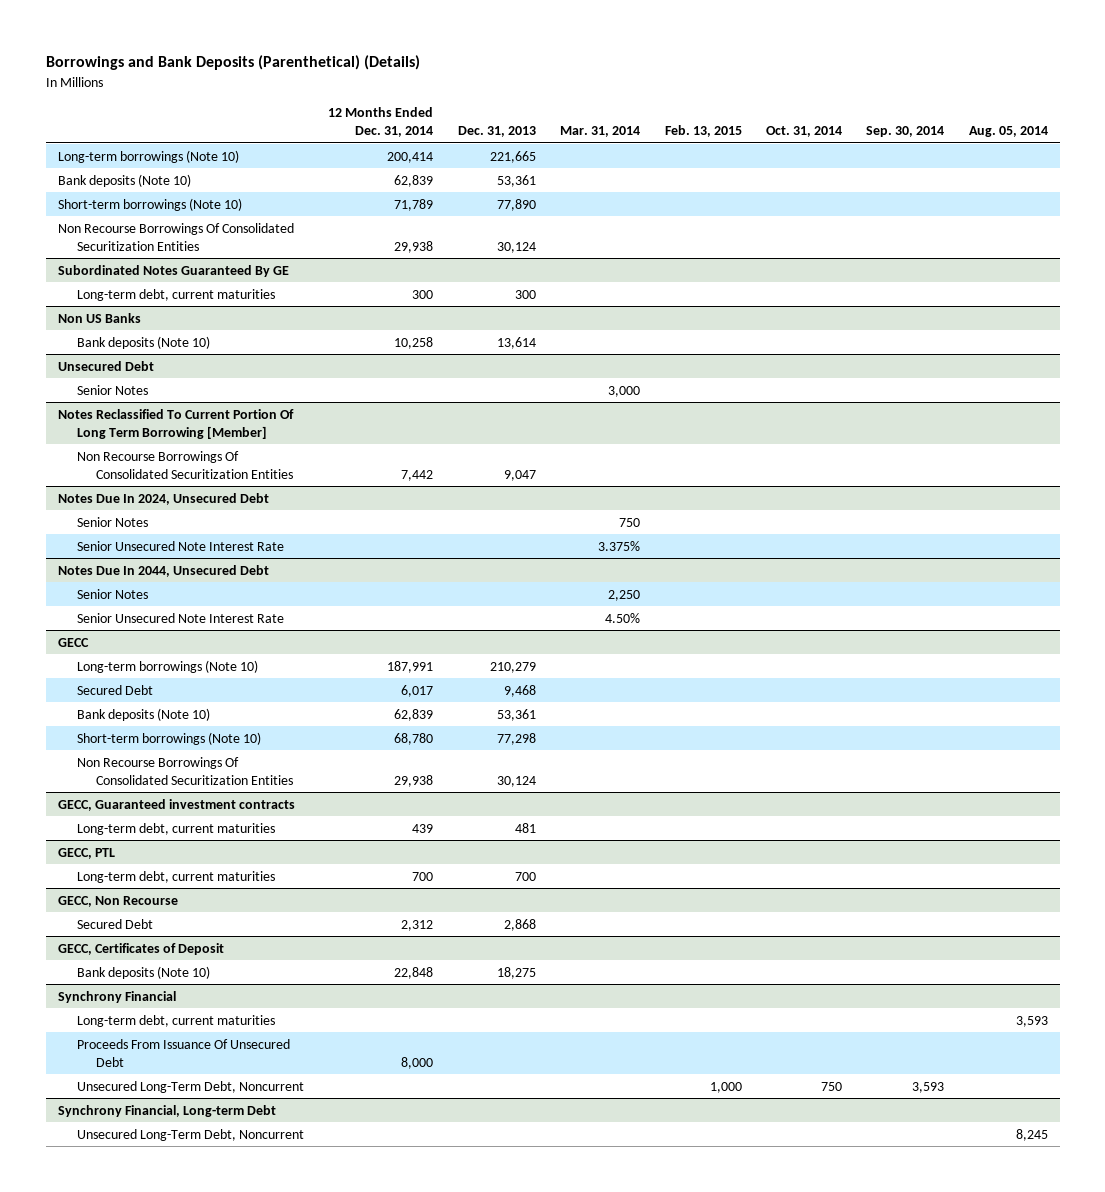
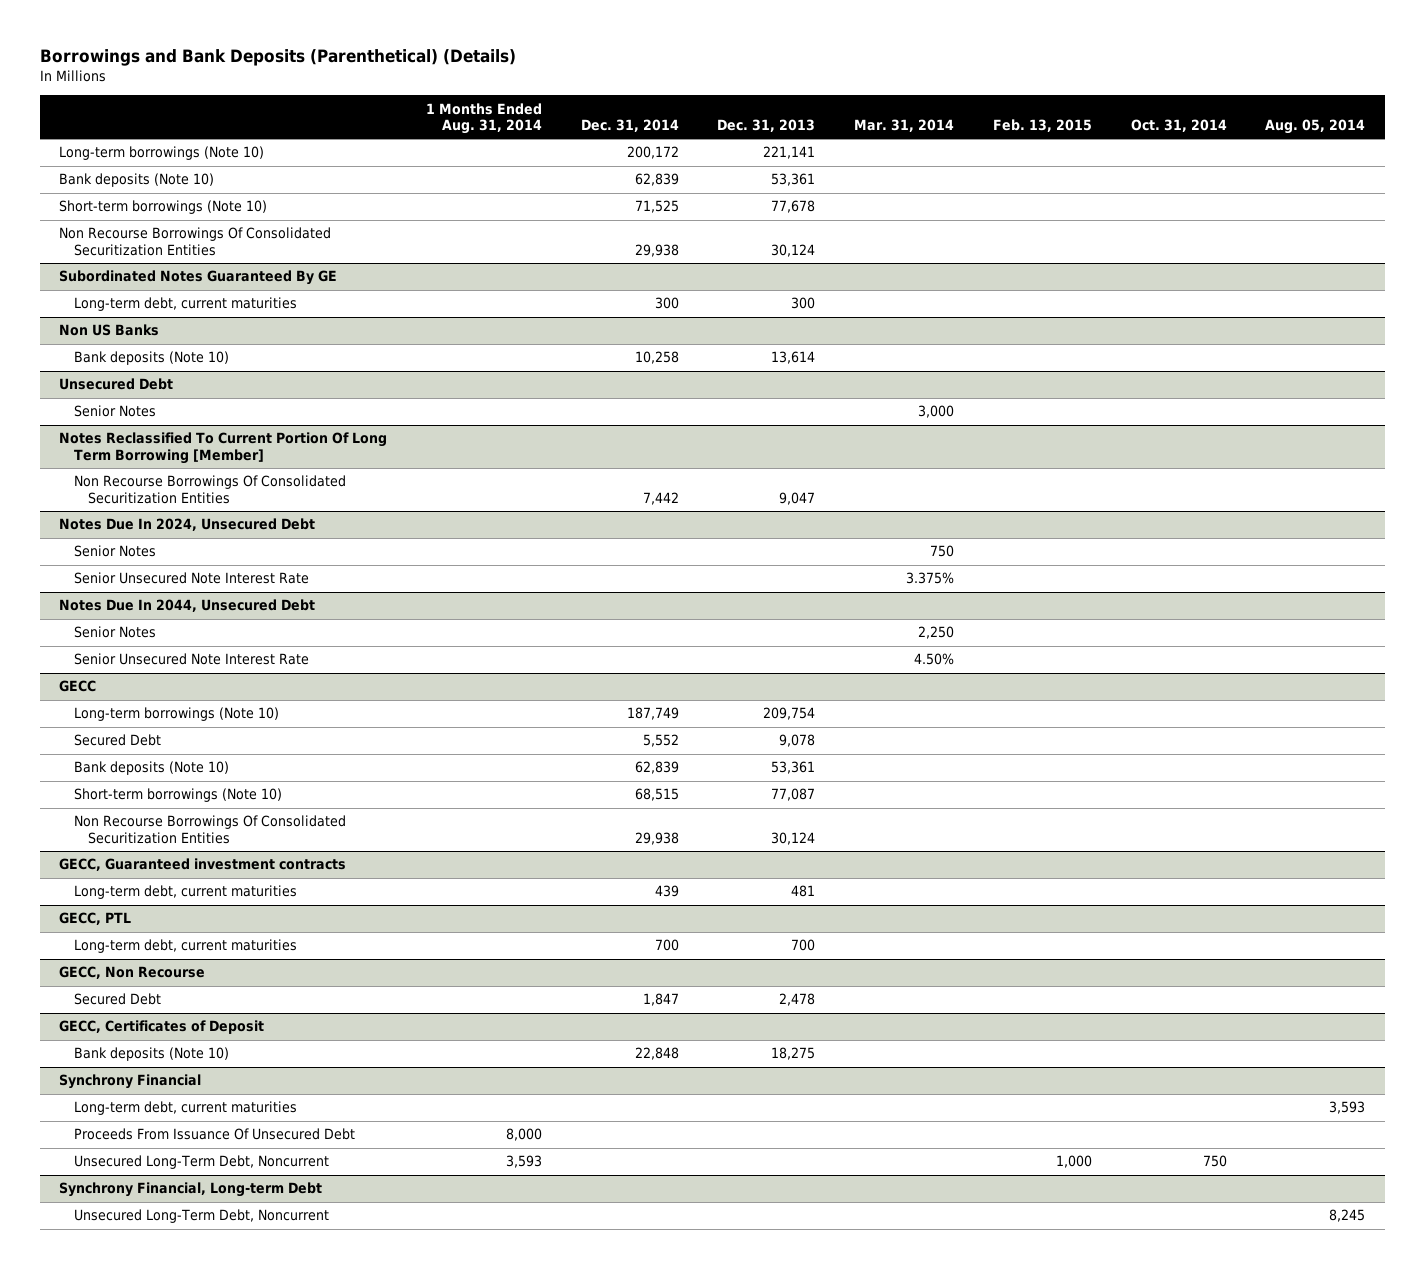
[328,107,434,138] 12 Months Ended Dec. 31, 2014 -> none
[866,126,945,138] Sep. 30, 2014 -> none
none -> [425,102,542,135] 1 Months Ended Aug. 31, 2014
none -> [580,119,679,133] Dec. 31, 2014
[489,150,536,163] 221,665 -> [763,146,816,160] 221,141
[496,198,536,211] 77,890 -> [771,200,816,214] 77,678
[489,661,536,673] 210,279 -> [763,707,816,721] 209,754
[503,684,536,697] 9,468 -> [779,734,816,748] 9,078
[496,732,536,745] 77,298 -> [771,788,816,802] 77,087
[503,918,536,931] 2,868 -> [779,993,816,1007] 2,478

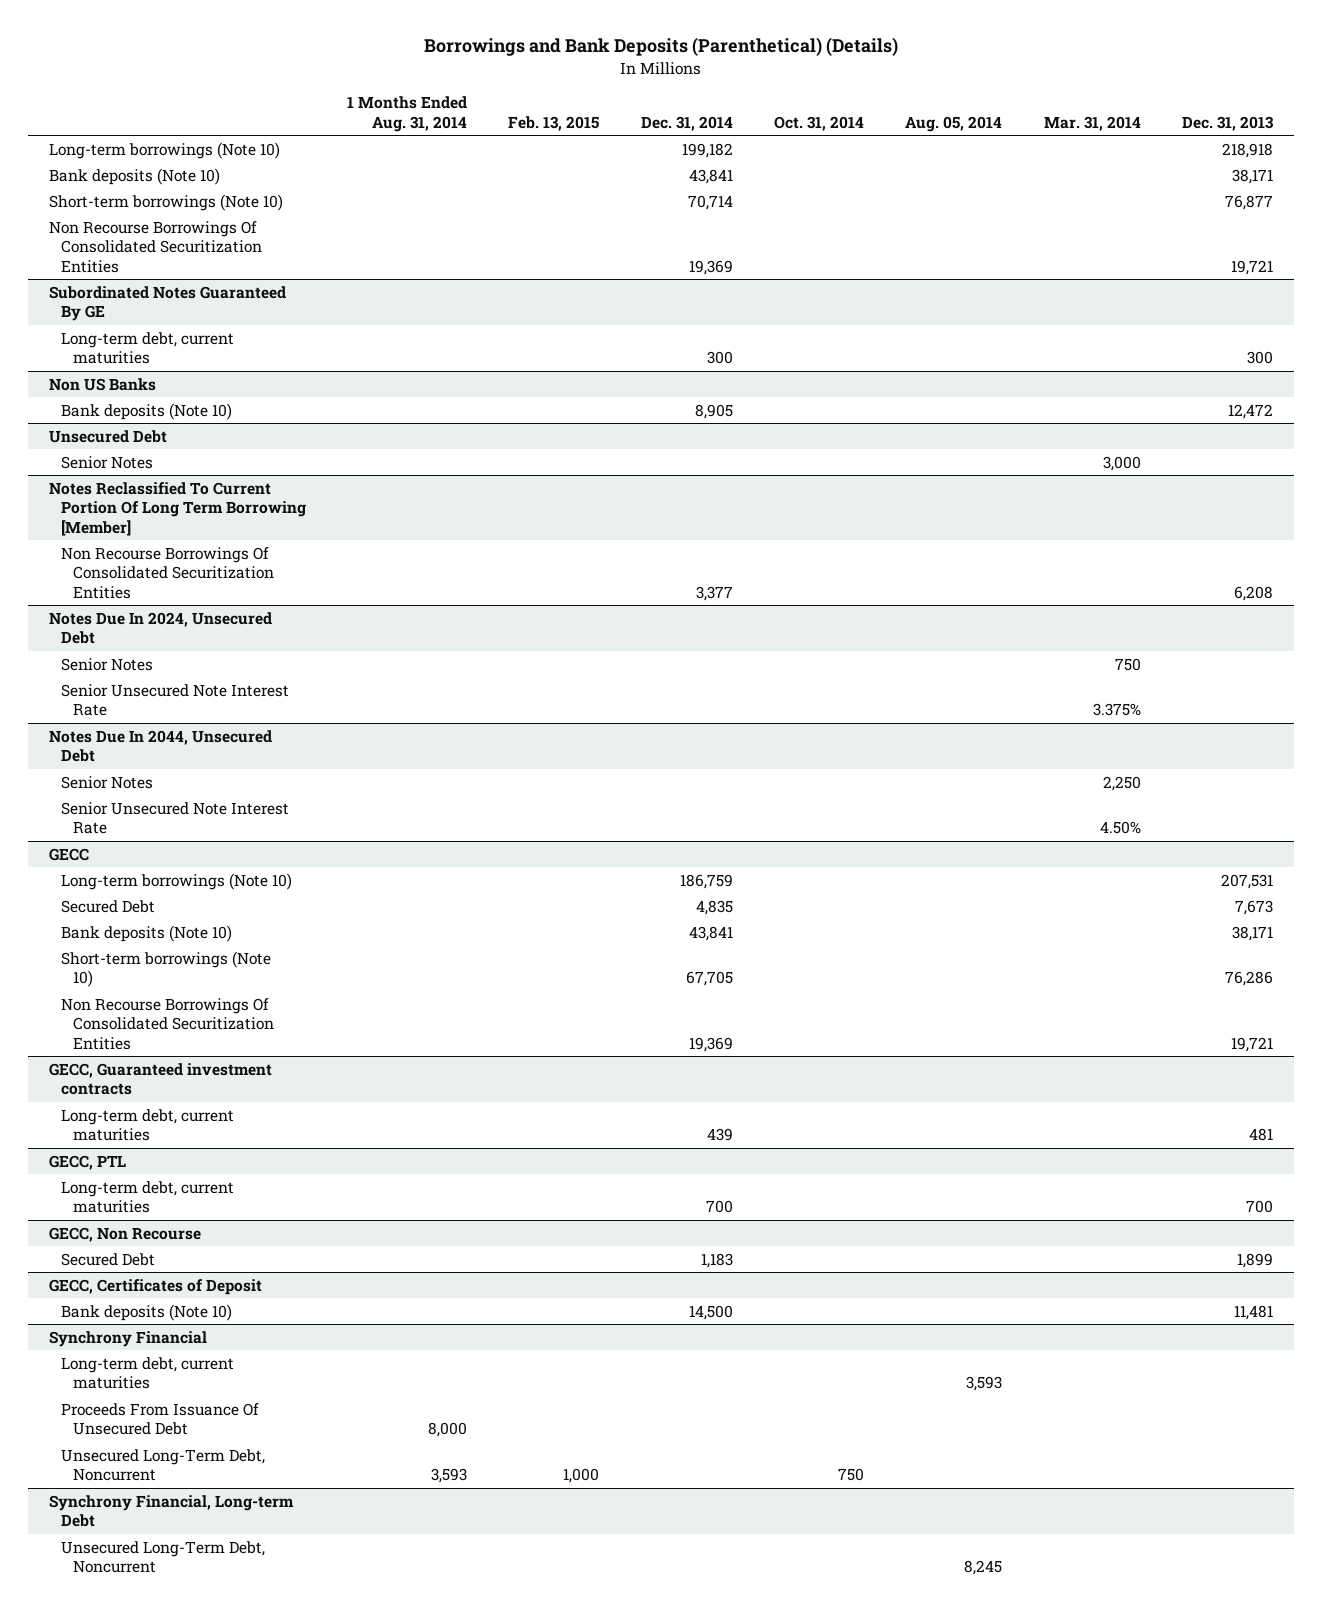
[626,146,679,160] 200,172 -> [681,142,733,158] 199,182
[763,146,816,160] 221,141 -> [1222,142,1274,158] 218,918
[634,173,679,187] 62,839 -> [688,168,733,184] 43,841
[771,173,816,187] 53,361 -> [1232,168,1274,184] 38,171
[634,200,679,214] 71,525 -> [687,194,733,210] 70,714
[771,200,816,214] 77,678 -> [1225,194,1274,210] 76,877
[634,244,679,258] 29,938 -> [688,259,733,275] 19,369
[771,244,816,258] 30,124 -> [1231,259,1274,275] 19,721
[634,351,679,365] 10,258 -> [694,403,733,419] 8,905
[771,351,816,365] 13,614 -> [1228,403,1274,419] 12,472
[642,492,679,506] 7,442 -> [695,585,733,601] 3,377
[779,492,816,506] 9,047 -> [1234,585,1274,601] 6,208
[626,707,679,721] 187,749 -> [679,873,733,889] 186,759
[763,707,816,721] 209,754 -> [1221,873,1274,889] 207,531
[642,734,679,748] 5,552 -> [695,899,733,915] 4,835
[779,734,816,748] 9,078 -> [1235,899,1274,915] 7,673
[634,761,679,775] 62,839 -> [688,925,733,941] 43,841
[771,761,816,775] 53,361 -> [1232,925,1274,941] 38,171
[634,788,679,802] 68,515 -> [685,971,733,987] 67,705
[771,788,816,802] 77,087 -> [1225,971,1274,987] 76,286
[634,832,679,846] 29,938 -> [688,1036,733,1052] 19,369
[771,832,816,846] 30,124 -> [1231,1036,1274,1052] 19,721
[642,993,679,1007] 1,847 -> [700,1252,733,1268] 1,183
[779,993,816,1007] 2,478 -> [1237,1252,1274,1268] 1,899
[634,1047,679,1061] 22,848 -> [688,1304,733,1320] 14,500
[771,1047,816,1061] 18,275 -> [1234,1304,1274,1320] 11,481

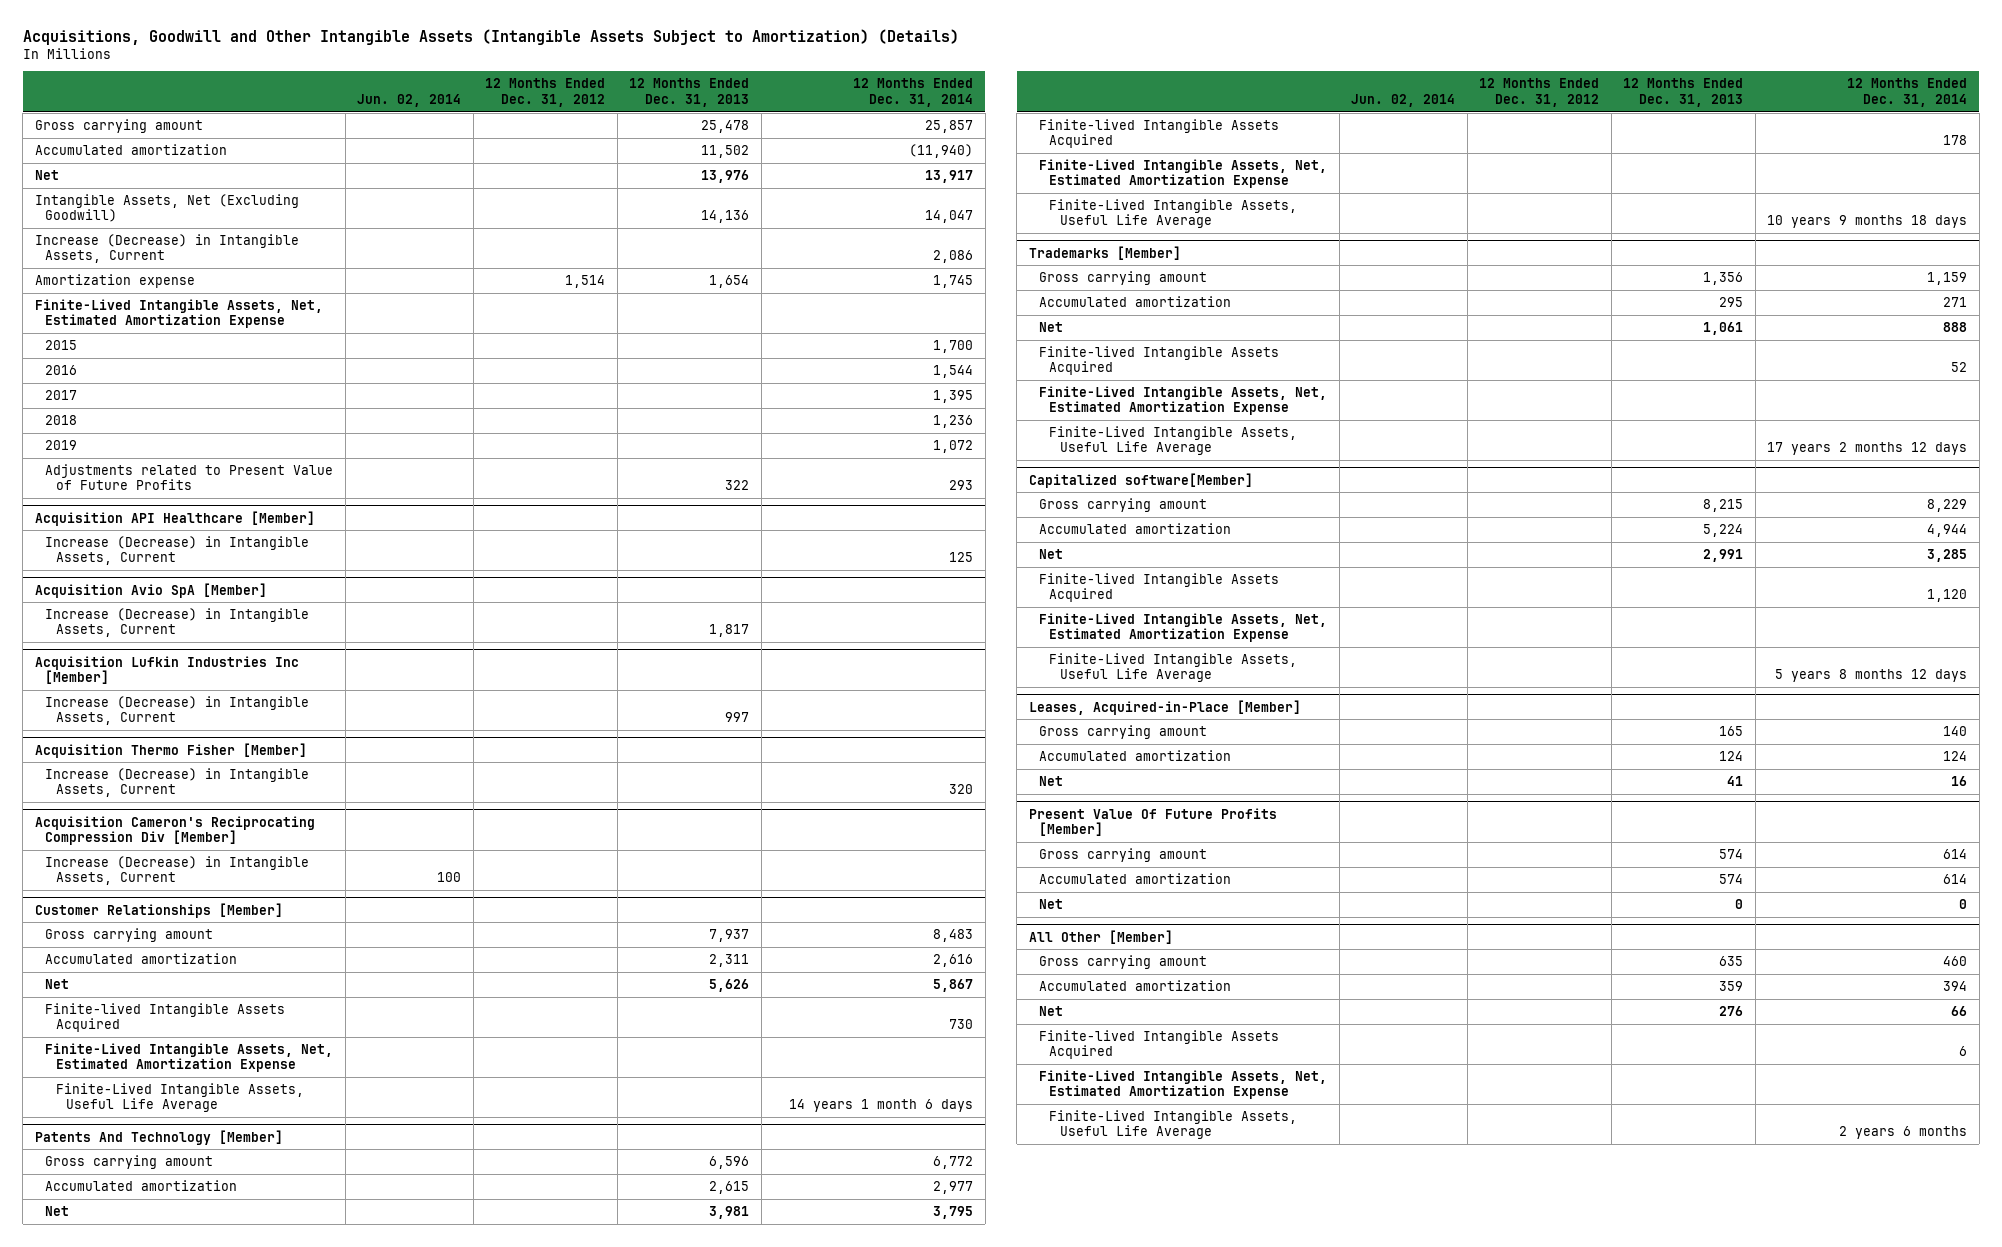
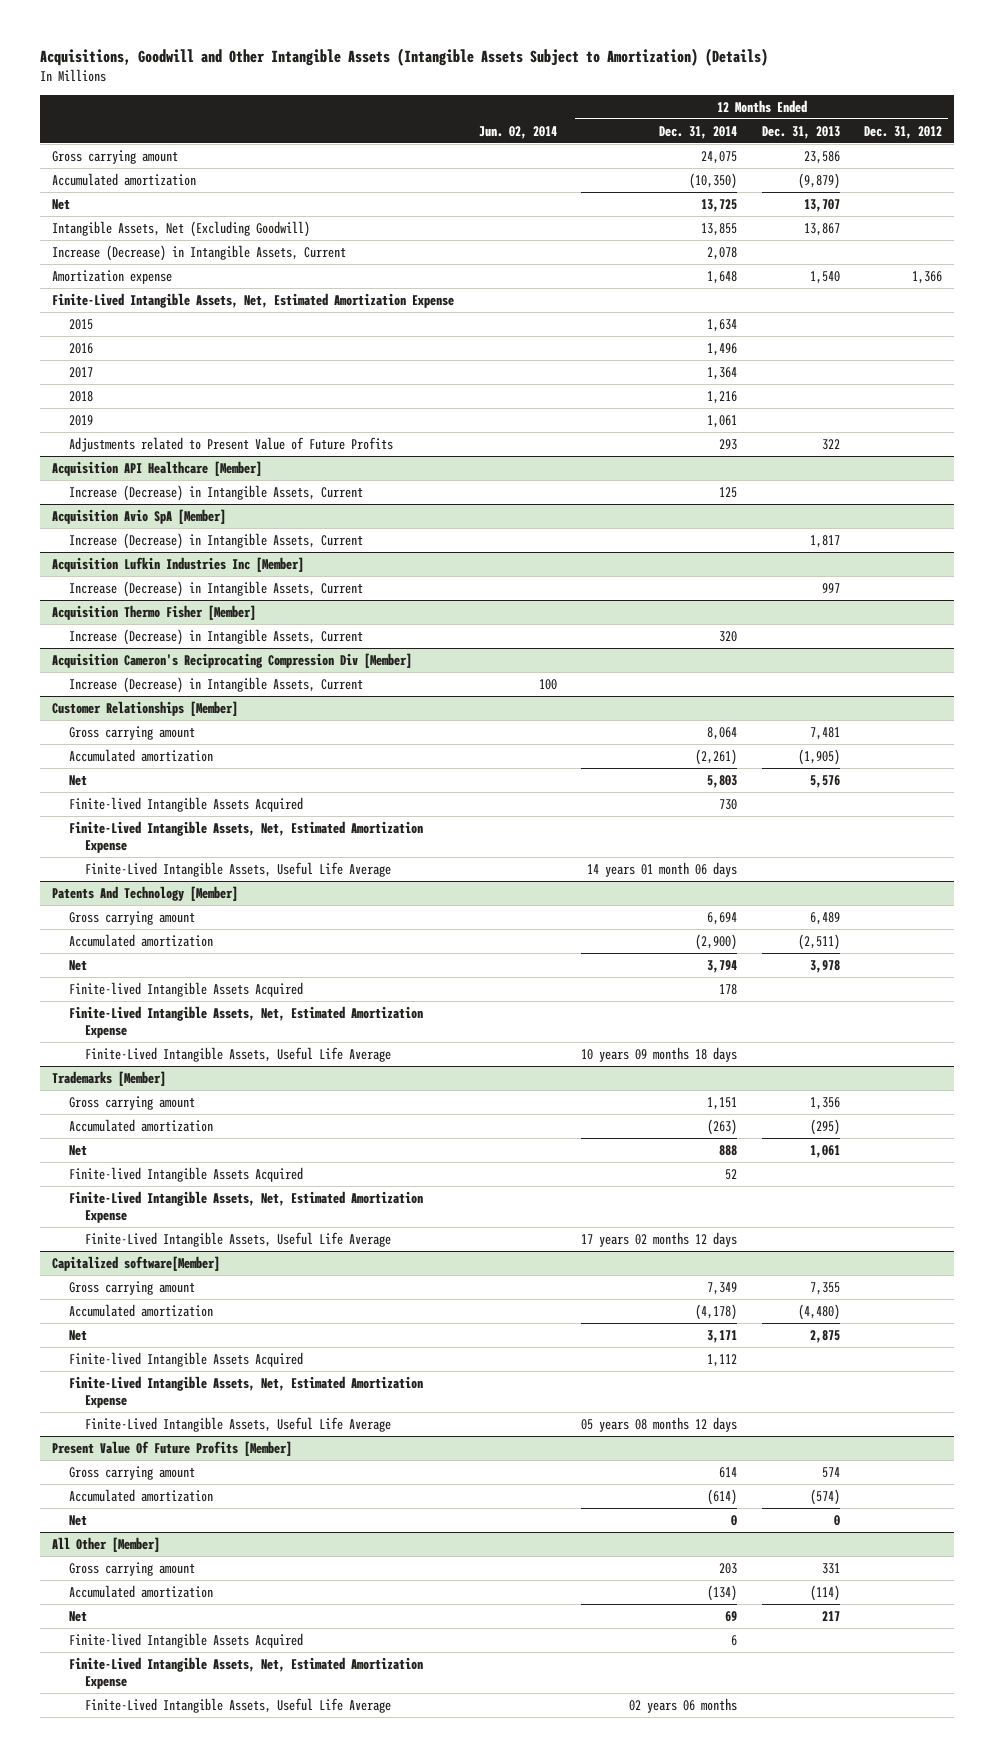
[701,119,750,133] 25,478 -> [803,150,840,164] 23,586
[925,119,974,133] 25,857 -> [701,150,738,164] 24,075
[701,144,750,158] 11,502 -> [797,172,840,189] (9,879)
[909,143,974,158] (11,940) -> [689,172,738,189] (10,350)
[701,169,750,183] 13,976 -> [803,198,840,212] 13,707
[925,169,974,183] 13,917 -> [701,198,738,212] 13,725
[701,210,750,224] 14,136 -> [803,222,840,236] 13,867
[925,210,974,224] 14,047 -> [701,222,738,236] 13,855
[933,250,974,264] 2,086 -> [707,246,738,260] 2,078
[565,274,606,288] 1,514 -> [912,270,943,284] 1,366
[709,274,750,288] 1,654 -> [809,270,840,284] 1,540
[933,274,974,288] 1,745 -> [707,270,738,284] 1,648
[933,339,974,353] 1,700 -> [707,318,738,332] 1,634
[933,364,974,378] 1,544 -> [707,342,738,356] 1,496
[933,389,974,403] 1,395 -> [707,366,738,380] 1,364
[933,414,974,428] 1,236 -> [707,390,738,404] 1,216
[933,439,974,453] 1,072 -> [707,414,738,428] 1,061
[709,928,750,942] 7,937 -> [809,726,840,740] 7,481
[933,928,974,942] 8,483 -> [707,726,738,740] 8,064
[709,953,750,967] 2,311 -> [797,748,840,765] (1,905)
[933,953,974,967] 2,616 -> [695,748,738,765] (2,261)
[709,978,750,992] 5,626 -> [809,774,840,788] 5,576
[933,978,974,992] 5,867 -> [707,774,738,788] 5,803
[789,1099,974,1113] 14 years 1 month 6 days -> [587,861,738,877] 14 years 01 month 06 days
[709,1155,750,1169] 6,596 -> [809,911,840,925] 6,489
[933,1155,974,1169] 6,772 -> [707,911,738,925] 6,694
[709,1180,750,1194] 2,615 -> [797,933,840,950] (2,511)
[933,1180,974,1194] 2,977 -> [695,933,738,950] (2,900)
[709,1205,750,1219] 3,981 -> [809,959,840,973] 3,978
[933,1205,974,1219] 3,795 -> [707,959,738,973] 3,794
[1767,215,1968,229] 10 years 9 months 18 days -> [581,1046,738,1062] 10 years 09 months 18 days
[1927,271,1968,285] 1,159 -> [707,1096,738,1110] 1,151
[1719,296,1744,307] 295 -> [809,1118,840,1135] (295)
[1943,296,1968,307] 271 -> [707,1118,738,1135] (263)
[1767,442,1968,456] 17 years 2 months 12 days -> [581,1231,738,1247] 17 years 02 months 12 days
[1703,498,1744,512] 8,215 -> [809,1281,840,1295] 7,355
[1927,498,1968,512] 8,229 -> [707,1281,738,1295] 7,349
[1703,523,1744,537] 5,224 -> [797,1303,840,1320] (4,480)
[1927,523,1968,537] 4,944 -> [695,1303,738,1320] (4,178)
[1703,548,1744,562] 2,991 -> [809,1329,840,1343] 2,875
[1927,548,1968,562] 3,285 -> [707,1329,738,1343] 3,171
[1927,589,1968,603] 1,120 -> [707,1353,738,1367] 1,112
[1028,699,1301,715] Leases, Acquired-in-Place [Member] -> none
[1039,724,1208,739] Gross carrying amount -> none
[1039,749,1232,761] Accumulated amortization -> none
[1039,775,1064,786] Net -> none
[1775,669,1968,683] 5 years 8 months 12 days -> [581,1416,738,1432] 05 years 08 months 12 days
[1719,873,1744,884] 574 -> [809,1488,840,1505] (574)
[1943,873,1968,884] 614 -> [707,1488,738,1505] (614)
[1719,955,1744,966] 635 -> [821,1562,840,1574] 331
[1943,955,1968,966] 460 -> [719,1562,738,1574] 203
[1719,980,1744,991] 359 -> [809,1584,840,1601] (114)
[1943,980,1968,991] 394 -> [707,1584,738,1601] (134)
[1719,1005,1744,1016] 276 -> [821,1610,840,1621] 217
[1951,1005,1968,1016] 66 -> [725,1610,738,1622] 69
[1839,1126,1968,1140] 2 years 6 months -> [629,1697,738,1713] 02 years 06 months

